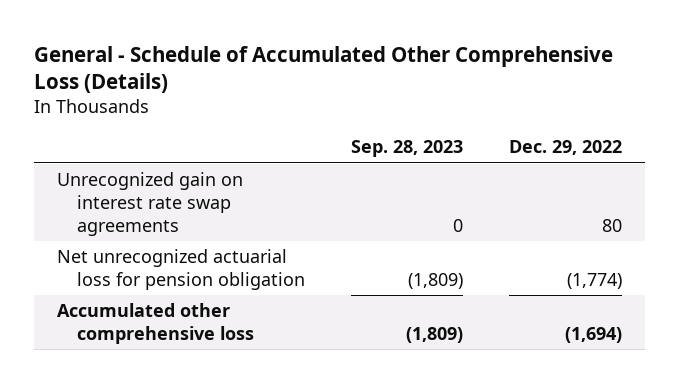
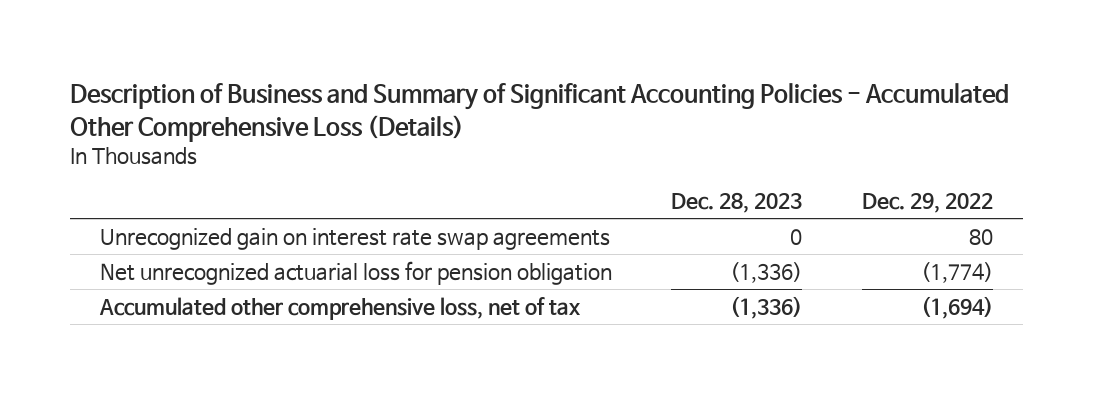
[34,45,614,94] General - Schedule of Accumulated Other Comprehensive Loss (Details) -> [70,83,1010,142] Description of Business and Summary of Significant Accounting Policies - Accumulated Other Comprehensive Loss (Details)
[350,140,463,158] Sep. 28, 2023 -> none
none -> [671,192,803,214] Dec. 28, 2023
[57,303,254,344] Accumulated other comprehensive loss -> [99,296,582,320] Accumulated other comprehensive loss, net of tax

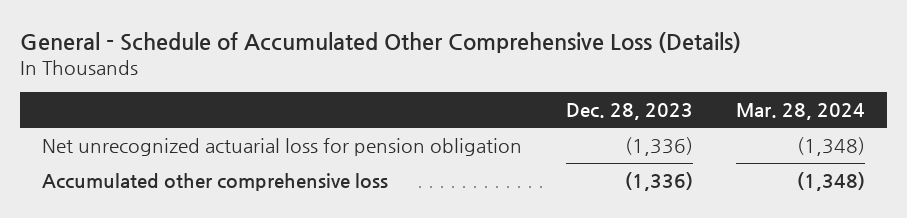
[70,83,1010,142] Description of Business and Summary of Significant Accounting Policies - Accumulated Other Comprehensive Loss (Details) -> [19,31,741,53] General - Schedule of Accumulated Other Comprehensive Loss (Details)
[861,192,993,214] Dec. 29, 2022 -> none
none -> [736,103,866,121] Mar. 28, 2024
[100,227,611,250] Unrecognized gain on interest rate swap agreements -> none
[99,296,582,320] Accumulated other comprehensive loss, net of tax -> [41,173,388,192] Accumulated other comprehensive loss

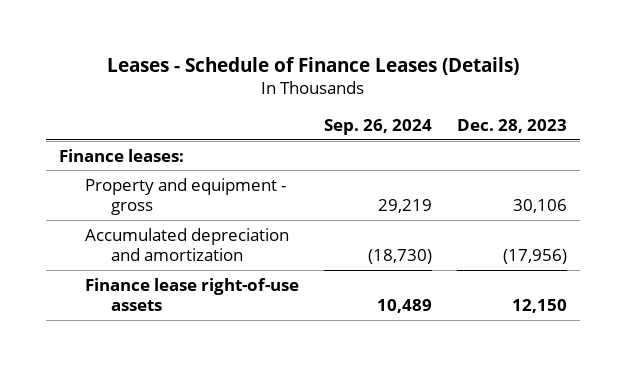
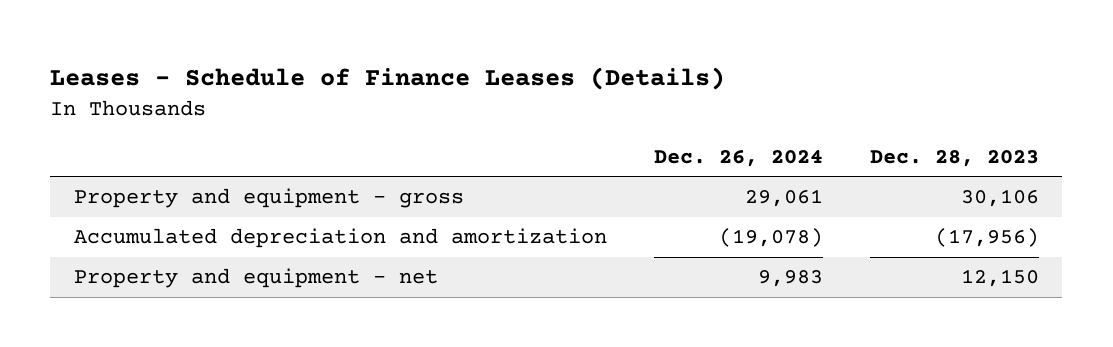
[323,119,432,136] Sep. 26, 2024 -> none
none -> [653,149,823,167] Dec. 26, 2024
[58,148,184,162] Finance leases: -> none
[84,277,299,312] Finance lease right-of-use assets -> [73,268,438,289] Property and equipment - net

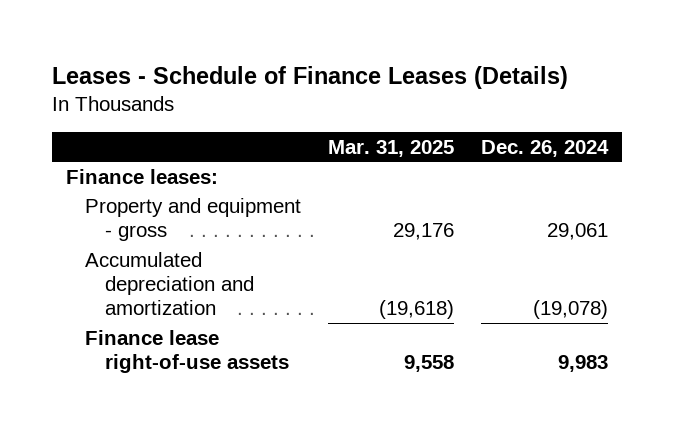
[869,149,1039,167] Dec. 28, 2023 -> none
none -> [328,139,455,157] Mar. 31, 2025
none -> [65,168,218,184] Finance leases:
[73,268,438,289] Property and equipment - net -> [85,329,290,373] Finance lease right-of-use assets

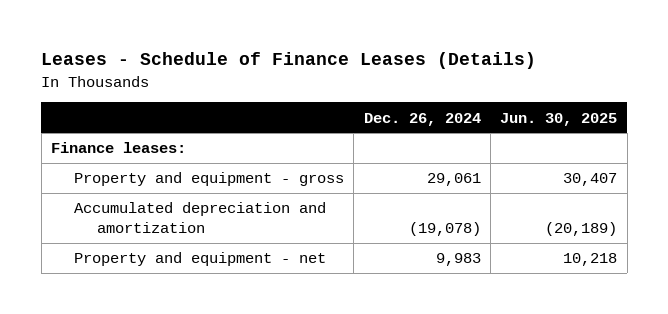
[328,139,455,157] Mar. 31, 2025 -> none
none -> [500,112,618,126] Jun. 30, 2025
[85,329,290,373] Finance lease right-of-use assets -> [74,252,327,267] Property and equipment - net

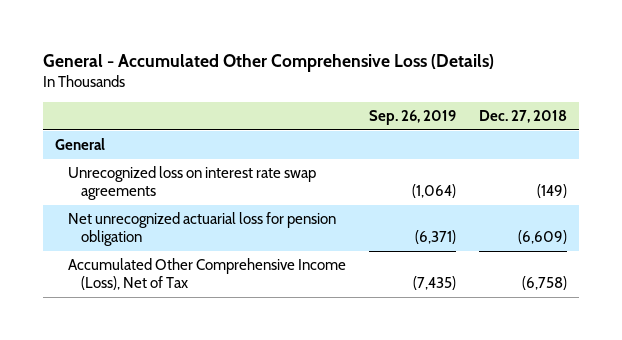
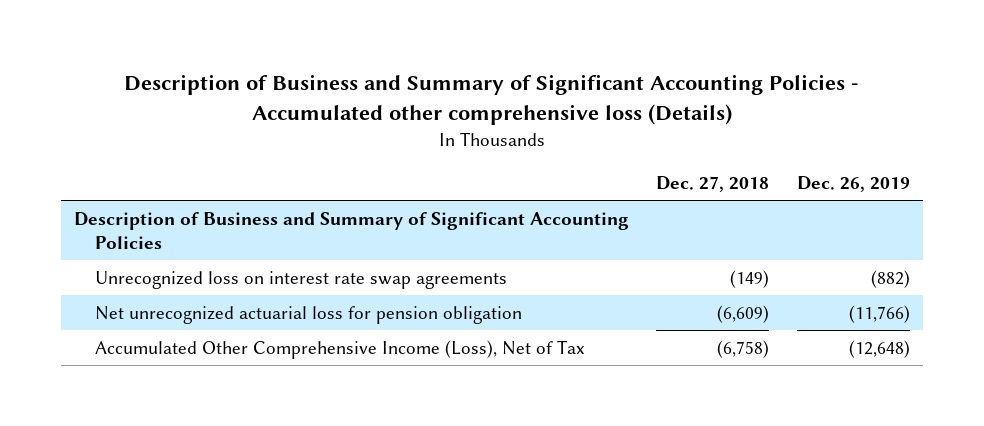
[43,53,495,72] General - Accumulated Other Comprehensive Loss (Details) -> [123,74,859,126] Description of Business and Summary of Significant Accounting Policies - Accumulated other comprehensive loss (Details)
[369,110,457,126] Sep. 26, 2019 -> none
none -> [796,176,910,193] Dec. 26, 2019
[54,138,105,151] General -> [74,211,630,249] Description of Business and Summary of Significant Accounting Policies

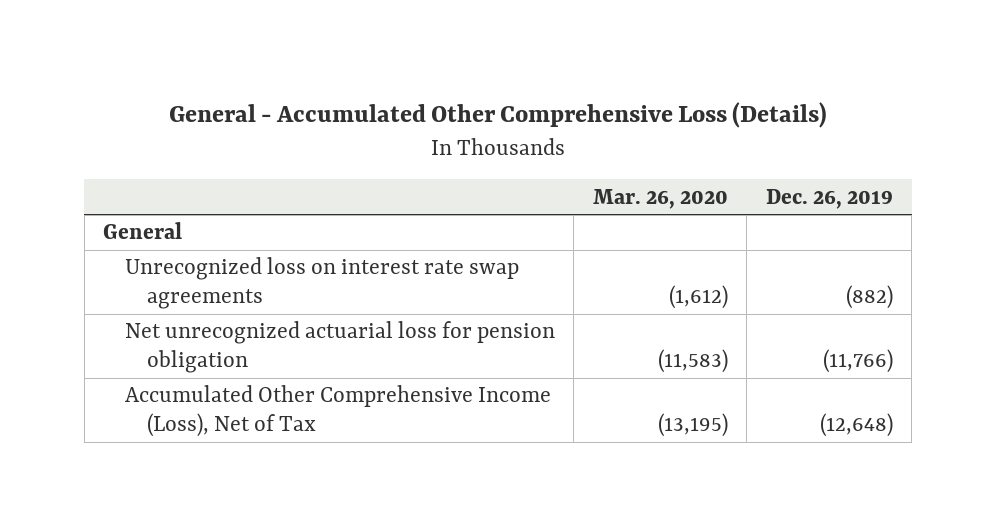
[123,74,859,126] Description of Business and Summary of Significant Accounting Policies - Accumulated other comprehensive loss (Details) -> [168,101,827,128] General - Accumulated Other Comprehensive Loss (Details)
[656,176,770,193] Dec. 27, 2018 -> none
none -> [592,188,728,209] Mar. 26, 2020
[74,211,630,249] Description of Business and Summary of Significant Accounting Policies -> [103,222,183,240] General

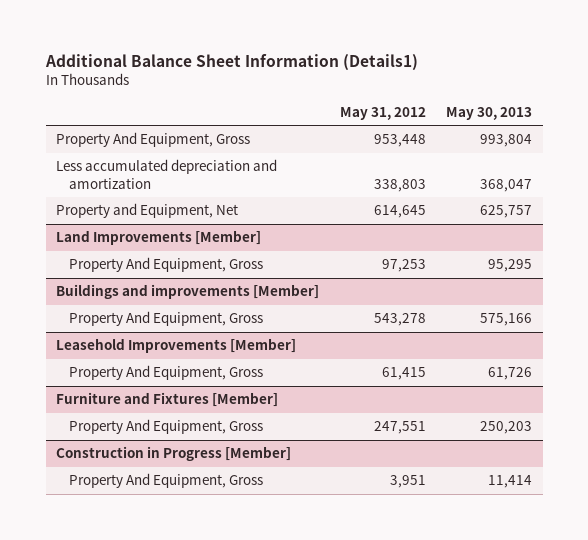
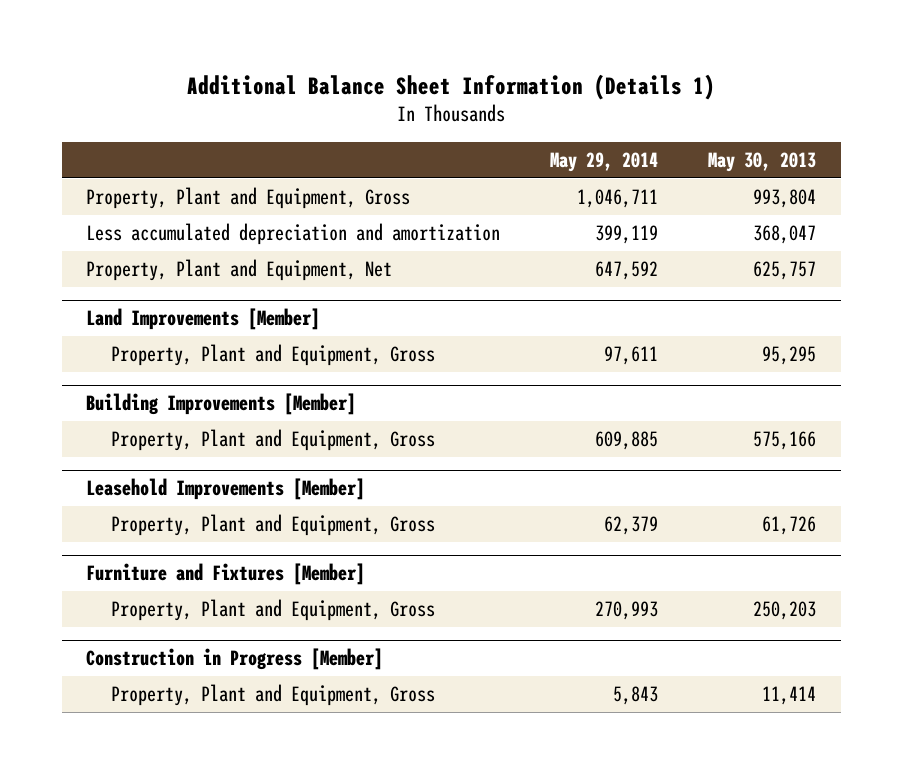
[44,53,418,71] Additional Balance Sheet Information (Details1) -> [187,73,716,100] Additional Balance Sheet Information (Details 1)
[339,106,426,120] May 31, 2012 -> none
none -> [550,152,659,173] May 29, 2014
[56,132,251,148] Property And Equipment, Gross -> [86,187,411,210] Property, Plant and Equipment, Gross
[56,203,239,219] Property and Equipment, Net -> [86,259,393,282] Property, Plant and Equipment, Net
[69,257,264,273] Property And Equipment, Gross -> [111,344,436,367] Property, Plant and Equipment, Gross
[56,284,320,300] Buildings and improvements [Member] -> [86,393,357,416] Building Improvements [Member]
[69,311,264,327] Property And Equipment, Gross -> [111,429,436,452] Property, Plant and Equipment, Gross
[69,365,264,381] Property And Equipment, Gross -> [111,514,436,537] Property, Plant and Equipment, Gross
[69,419,264,435] Property And Equipment, Gross -> [111,599,436,622] Property, Plant and Equipment, Gross
[69,473,264,489] Property And Equipment, Gross -> [111,684,436,707] Property, Plant and Equipment, Gross

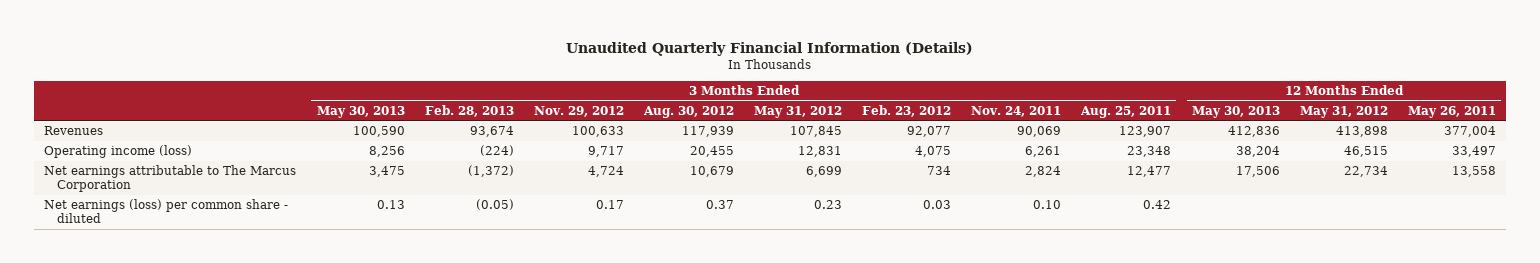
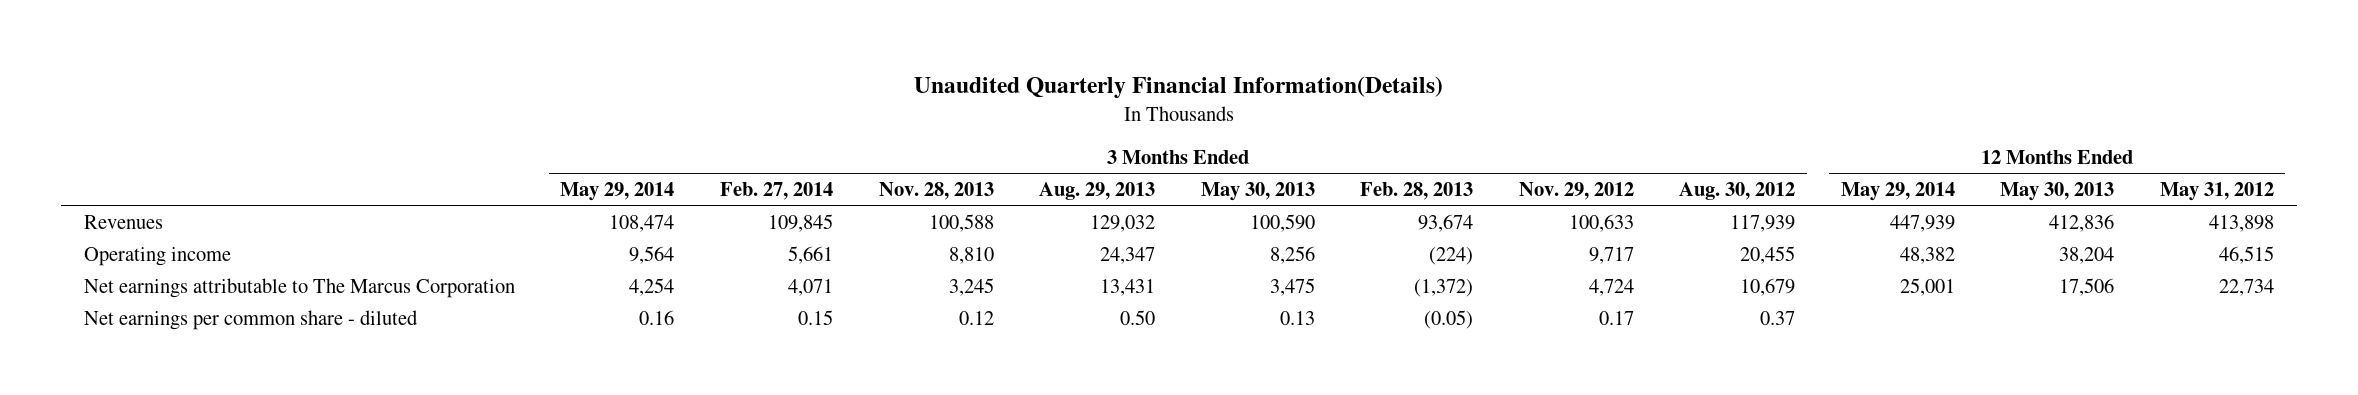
[566,41,974,56] Unaudited Quarterly Financial Information (Details) -> [913,76,1443,99] Unaudited Quarterly Financial Information(Details)
[754,105,843,118] May 31, 2012 -> none
[862,104,952,117] Feb. 23, 2012 -> none
[971,105,1062,117] Nov. 24, 2011 -> none
[1080,105,1172,118] Aug. 25, 2011 -> none
[1407,105,1496,118] May 26, 2011 -> none
none -> [560,181,675,201] May 29, 2014
none -> [720,181,834,200] Feb. 27, 2014
none -> [878,181,994,200] Nov. 28, 2013
none -> [1039,181,1156,200] Aug. 29, 2013
none -> [1840,181,1955,201] May 29, 2014
[44,145,193,159] Operating income (loss) -> [83,246,231,266] Operating income
[44,199,289,224] Net earnings (loss) per common share - diluted -> [83,309,418,330] Net earnings per common share - diluted

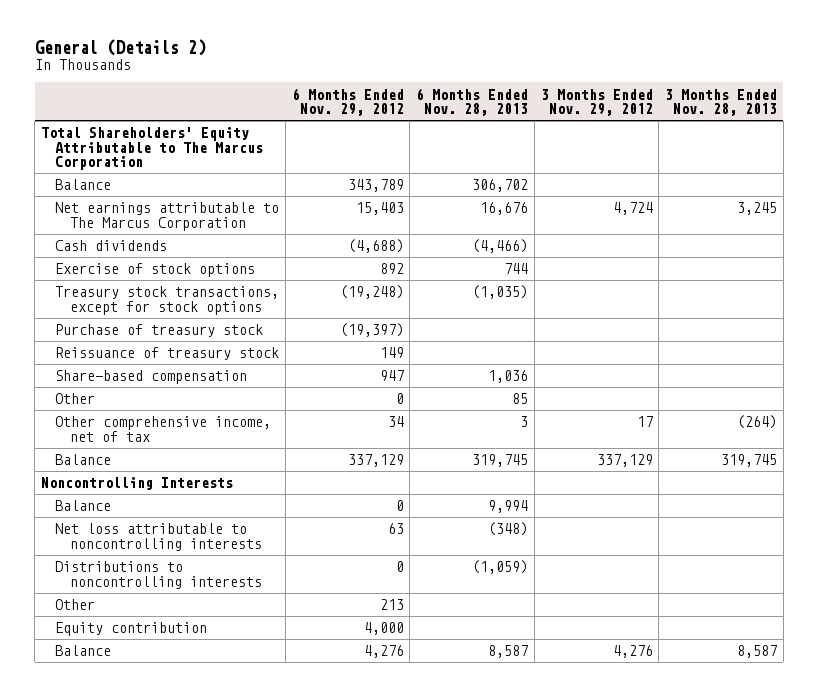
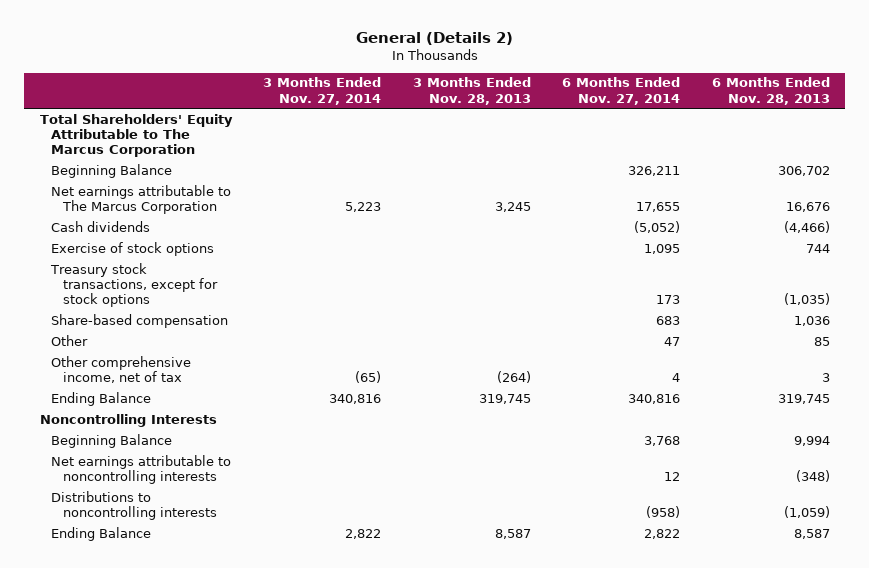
[291,87,404,116] 6 Months Ended Nov. 29, 2012 -> none
[540,88,653,116] 3 Months Ended Nov. 29, 2012 -> none
none -> [263,77,382,105] 3 Months Ended Nov. 27, 2014
none -> [562,77,681,105] 6 Months Ended Nov. 27, 2014
[55,179,112,191] Balance -> [51,163,173,178] Beginning Balance
[55,324,264,338] Purchase of treasury stock -> none
[55,347,280,361] Reissuance of treasury stock -> none
[55,454,112,466] Balance -> [51,391,152,406] Ending Balance
[55,500,112,512] Balance -> [51,433,173,448] Beginning Balance
[55,523,262,551] Net loss attributable to noncontrolling interests -> [51,454,232,484] Net earnings attributable to noncontrolling interests
[55,599,96,611] Other -> none
[55,622,208,637] Equity contribution -> none
[55,645,112,657] Balance -> [51,526,152,541] Ending Balance

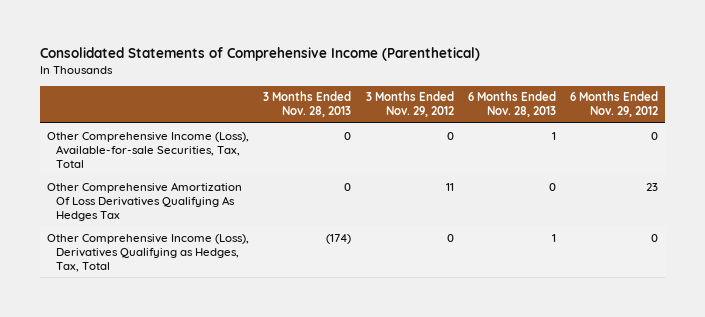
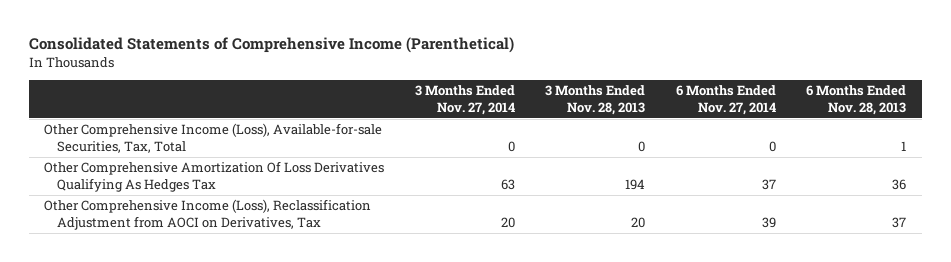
[365,91,454,118] 3 Months Ended Nov. 29, 2012 -> none
[570,91,659,118] 6 Months Ended Nov. 29, 2012 -> none
none -> [414,85,515,115] 3 Months Ended Nov. 27, 2014
none -> [675,85,776,115] 6 Months Ended Nov. 27, 2014
[47,233,250,272] Other Comprehensive Income (Loss), Derivatives Qualifying as Hedges, Tax, Total -> none
[344,182,352,191] 0 -> [625,178,646,190] 194
[548,182,556,191] 0 -> [892,178,907,190] 36
none -> [44,199,372,230] Other Comprehensive Income (Loss), Reclassification Adjustment from AOCI on Derivatives, Tax

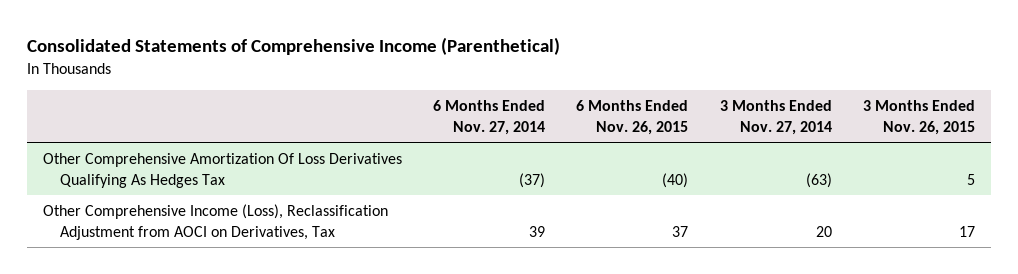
[545,85,646,115] 3 Months Ended Nov. 28, 2013 -> none
[806,85,907,115] 6 Months Ended Nov. 28, 2013 -> none
none -> [576,100,689,135] 6 Months Ended Nov. 26, 2015
none -> [862,100,975,135] 3 Months Ended Nov. 26, 2015
[44,123,383,153] Other Comprehensive Income (Loss), Available-for-sale Securities, Tax, Total -> none
[500,178,515,190] 63 -> [805,172,832,188] (63)
[761,178,776,190] 37 -> [519,172,546,188] (37)

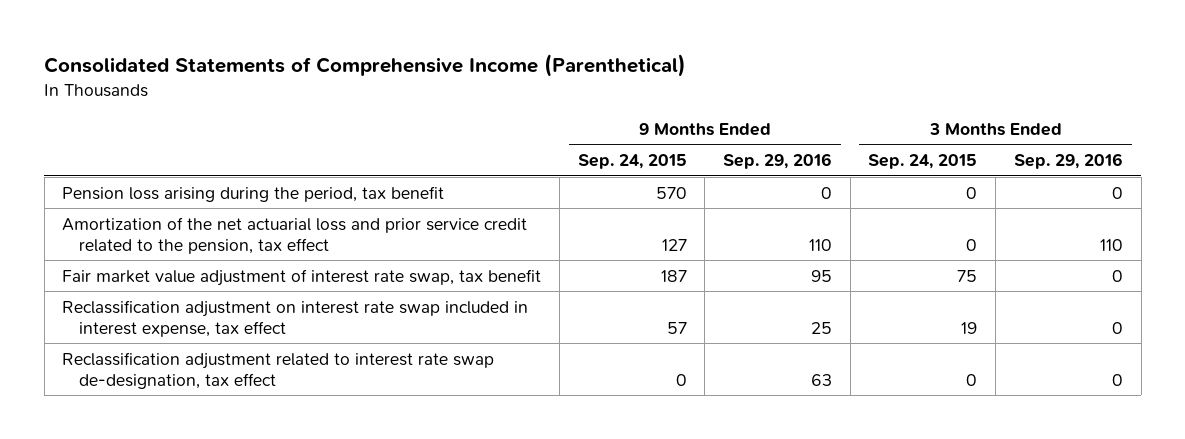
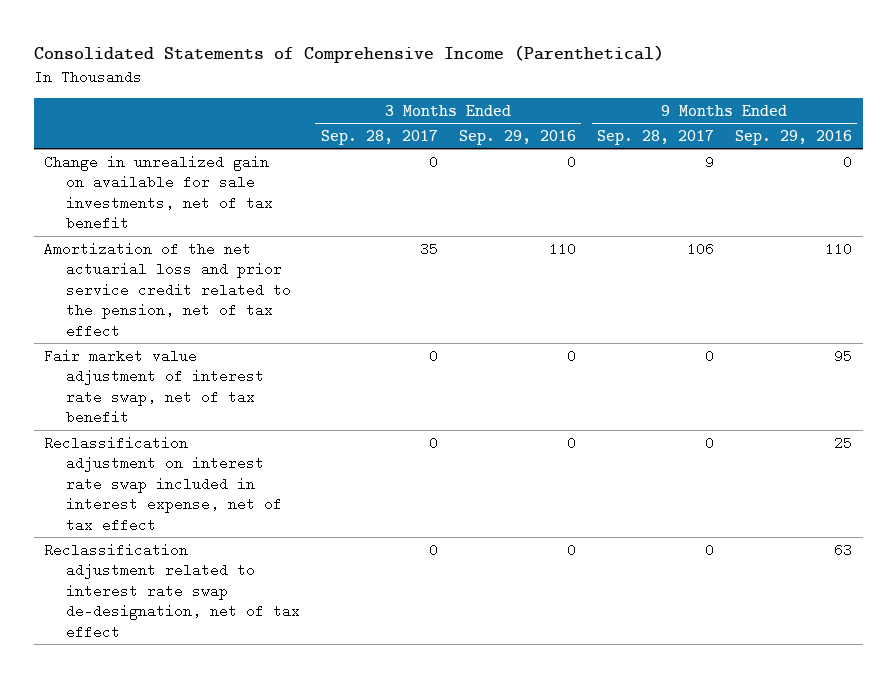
[577,154,687,170] Sep. 24, 2015 -> none
[868,154,978,170] Sep. 24, 2015 -> none
none -> [320,129,438,145] Sep. 28, 2017
none -> [596,129,714,145] Sep. 28, 2017
[62,185,445,202] Pension loss arising during the period, tax benefit -> none
none -> [44,154,273,231] Change in unrealized gain on available for sale investments, net of tax benefit
[62,216,528,254] Amortization of the net actuarial loss and prior service credit related to the pension, tax effect -> [44,241,291,338] Amortization of the net actuarial loss and prior service credit related to the pension, net of tax effect
[62,268,542,286] Fair market value adjustment of interest rate swap, tax benefit -> [44,348,264,425] Fair market value adjustment of interest rate swap, net of tax benefit
[62,299,529,337] Reclassification adjustment on interest rate swap included in interest expense, tax effect -> [44,435,282,532] Reclassification adjustment on interest rate swap included in interest expense, net of tax effect
[62,351,495,389] Reclassification adjustment related to interest rate swap de-designation, tax effect -> [44,542,300,639] Reclassification adjustment related to interest rate swap de-designation, net of tax effect

